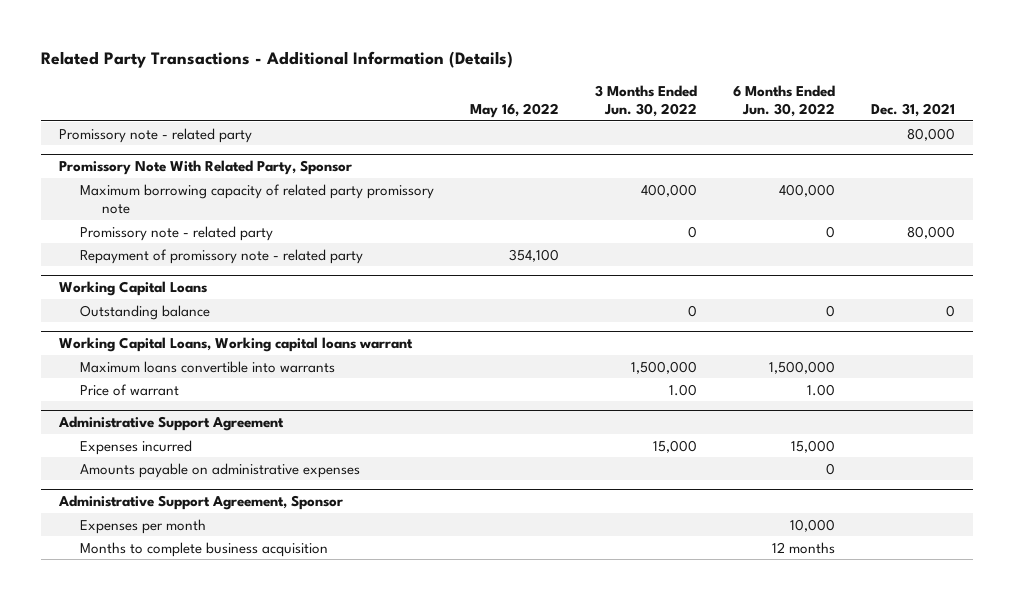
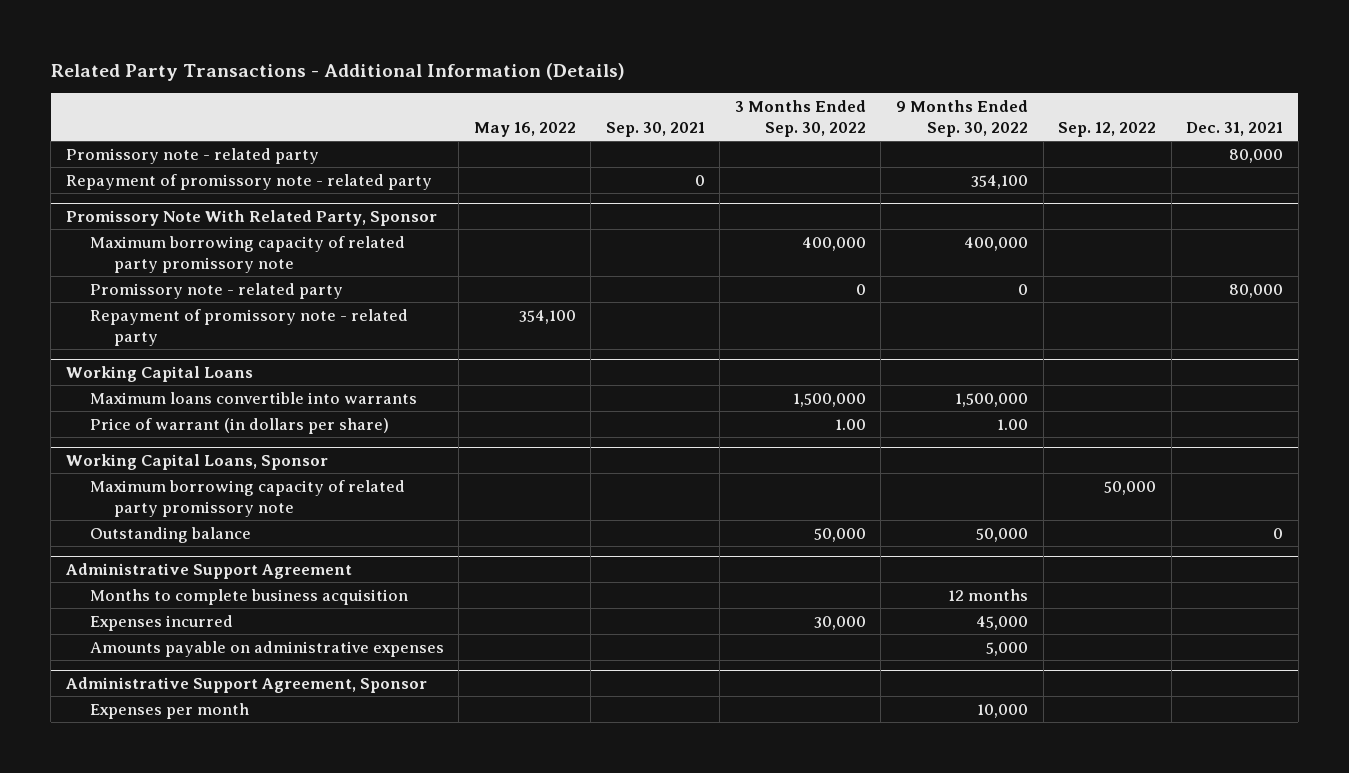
[595,84,698,118] 3 Months Ended Jun. 30, 2022 -> none
[733,84,836,118] 6 Months Ended Jun. 30, 2022 -> none
none -> [605,122,705,138] Sep. 30, 2021
none -> [734,99,866,138] 3 Months Ended Sep. 30, 2022
none -> [896,99,1029,138] 9 Months Ended Sep. 30, 2022
none -> [1058,122,1157,138] Sep. 12, 2022
none -> [65,173,432,190] Repayment of promissory note - related party
[80,304,211,320] Outstanding balance -> none
[80,360,336,373] Maximum loans convertible into warrants -> none
[80,383,180,396] Price of warrant -> none
none -> [89,391,417,404] Maximum loans convertible into warrants
none -> [89,417,389,434] Price of warrant (in dollars per share)
[58,336,413,352] Working Capital Loans, Working capital loans warrant -> [65,454,328,471] Working Capital Loans, Sponsor
none -> [89,479,405,517] Maximum borrowing capacity of related party promissory note
none -> [89,526,251,543] Outstanding balance
none -> [89,588,408,605] Months to complete business acquisition
[80,541,329,557] Months to complete business acquisition -> none

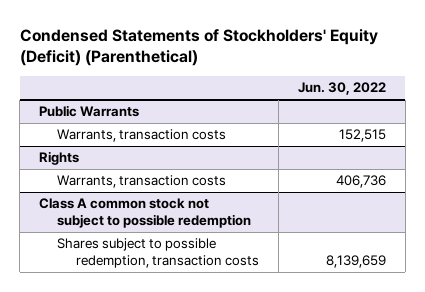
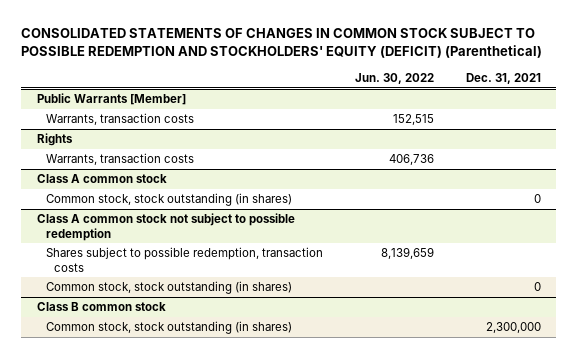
[19,28,378,67] Condensed Statements of Stockholders' Equity (Deficit) (Parenthetical) -> [20,28,542,59] CONSOLIDATED STATEMENTS OF CHANGES IN COMMON STOCK SUBJECT TO POSSIBLE REDEMPTION AND STOCKHOLDERS' EQUITY (DEFICIT) (Parenthetical)
none -> [465,72,541,84] Dec. 31, 2021
[39,105,140,118] Public Warrants -> [36,93,186,106] Public Warrants [Member]
none -> [36,174,167,184] Class A common stock
none -> [45,193,292,207] Common stock, stock outstanding (in shares)
none -> [45,281,292,295] Common stock, stock outstanding (in shares)
none -> [36,302,166,312] Class B common stock
none -> [45,321,292,335] Common stock, stock outstanding (in shares)

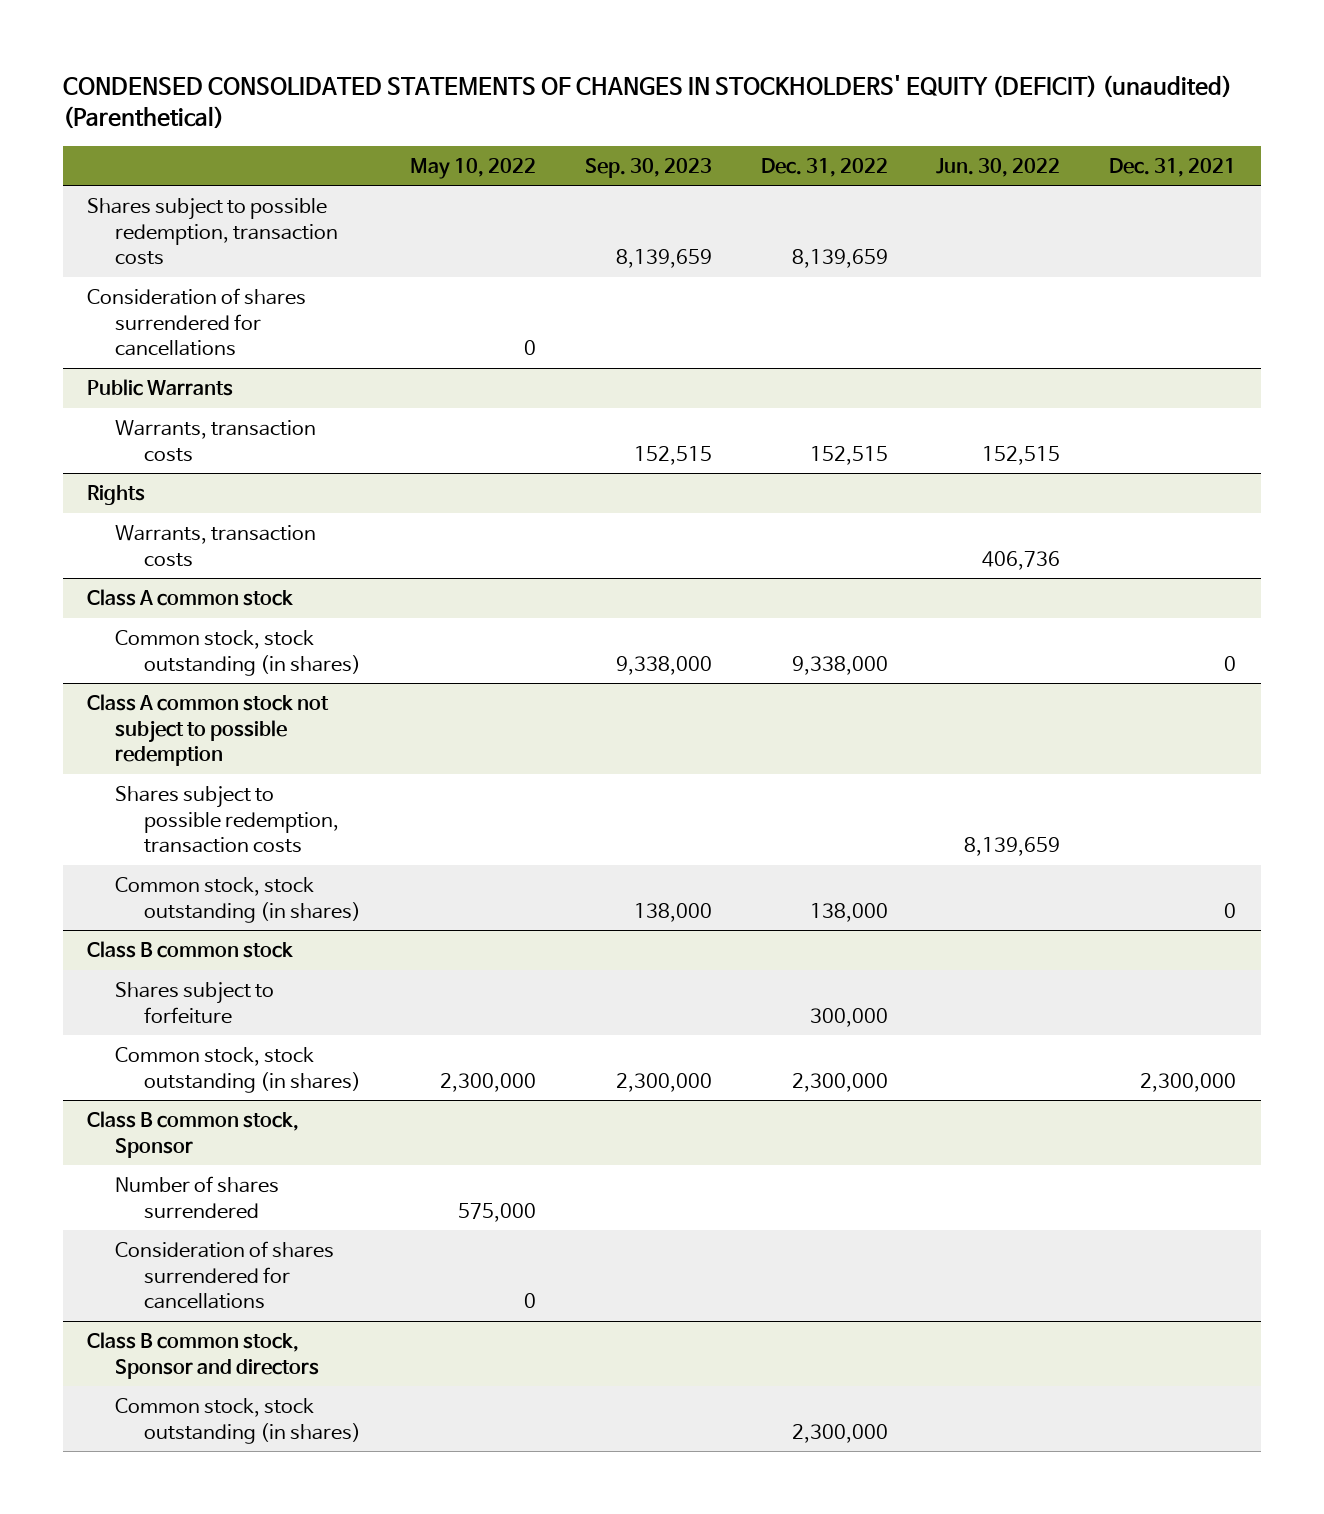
[20,28,542,59] CONSOLIDATED STATEMENTS OF CHANGES IN COMMON STOCK SUBJECT TO POSSIBLE REDEMPTION AND STOCKHOLDERS' EQUITY (DEFICIT) (Parenthetical) -> [62,75,1232,130] CONDENSED CONSOLIDATED STATEMENTS OF CHANGES IN STOCKHOLDERS' EQUITY (DEFICIT) (unaudited) (Parenthetical)
none -> [409,157,536,179] May 10, 2022
none -> [584,157,712,178] Sep. 30, 2023
none -> [760,157,888,177] Dec. 31, 2022
none -> [87,198,339,266] Shares subject to possible redemption, transaction costs
none -> [87,288,307,357] Consideration of shares surrendered for cancellations
[36,93,186,106] Public Warrants [Member] -> [87,379,234,397] Public Warrants
none -> [115,982,275,1024] Shares subject to forfeiture
none -> [87,1111,300,1158] Class B common stock, Sponsor
none -> [115,1176,280,1219] Number of shares surrendered
none -> [115,1241,335,1310] Consideration of shares surrendered for cancellations
none -> [87,1332,320,1379] Class B common stock, Sponsor and directors
none -> [115,1398,361,1444] Common stock, stock outstanding (in shares)

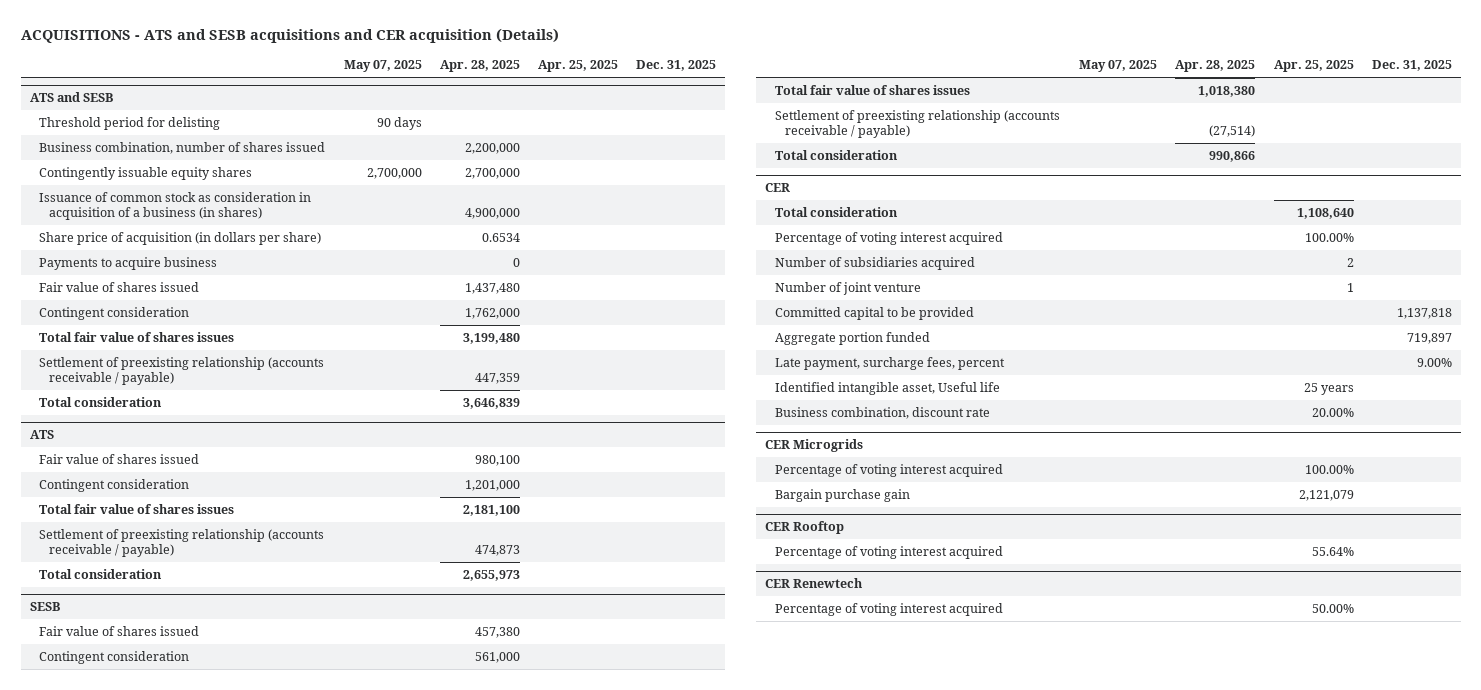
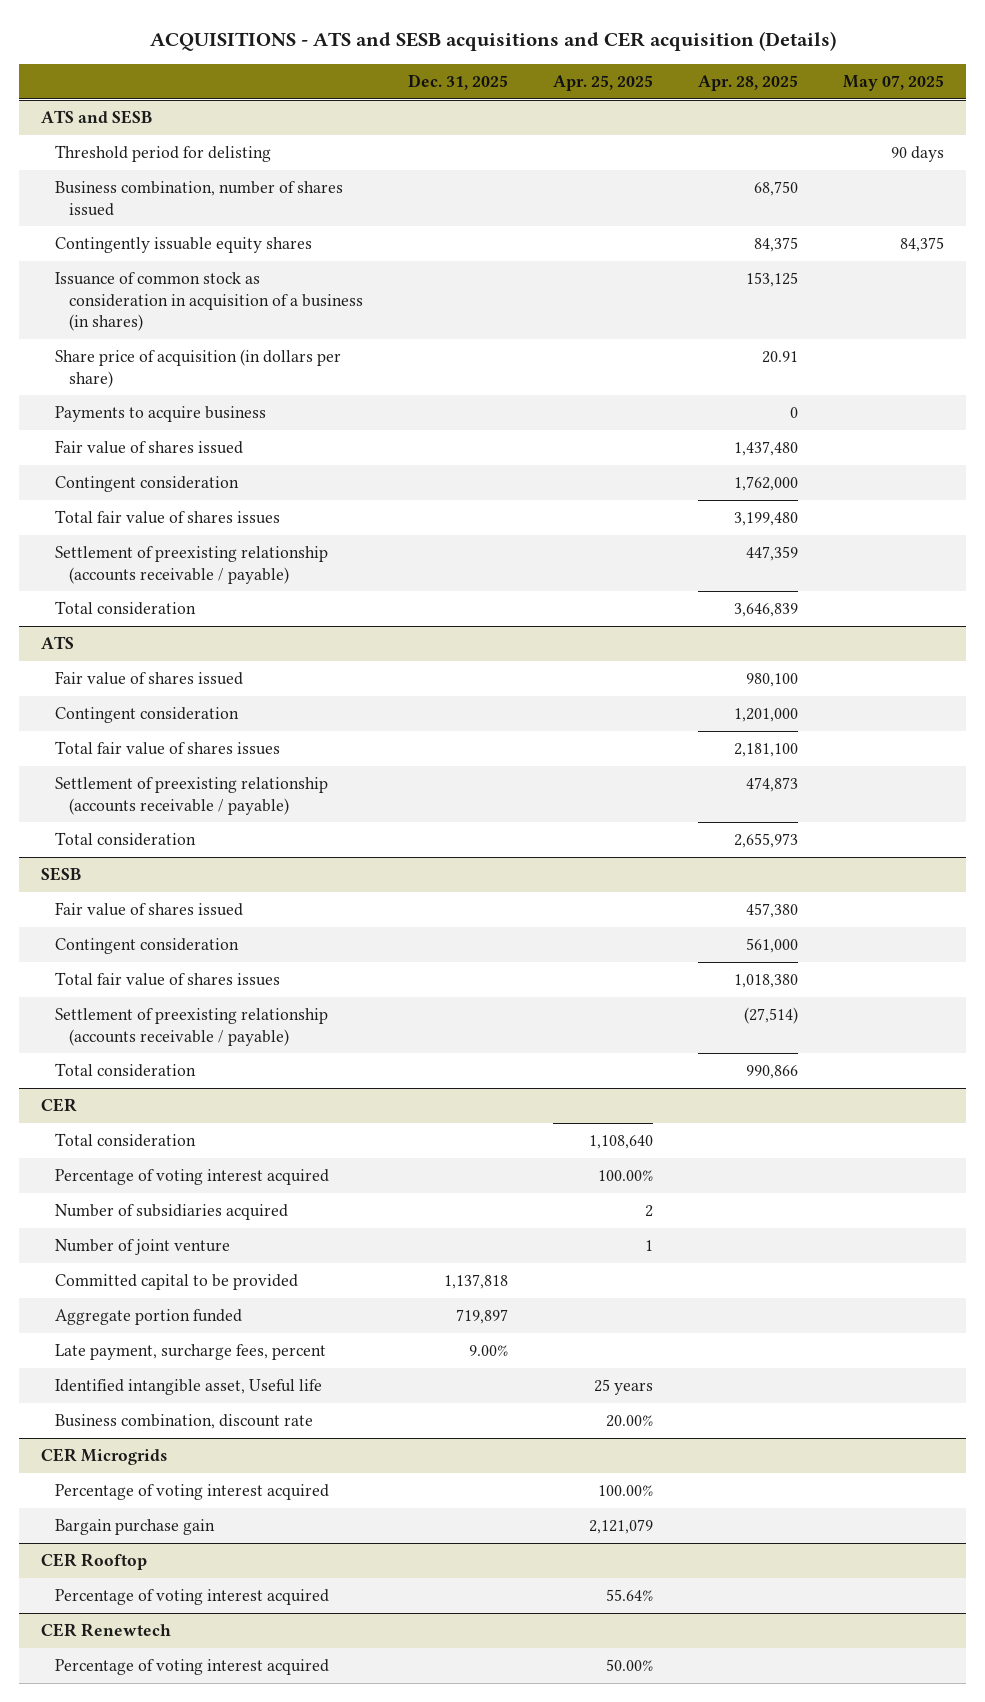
[464,142,520,154] 2,200,000 -> [754,181,799,197] 68,750
[366,167,422,179] 2,700,000 -> [899,237,944,253] 84,375
[464,167,520,179] 2,700,000 -> [754,237,799,253] 84,375
[464,208,520,220] 4,900,000 -> [746,272,799,288] 153,125
[481,232,520,242] 0.6534 -> [762,351,799,364] 20.91

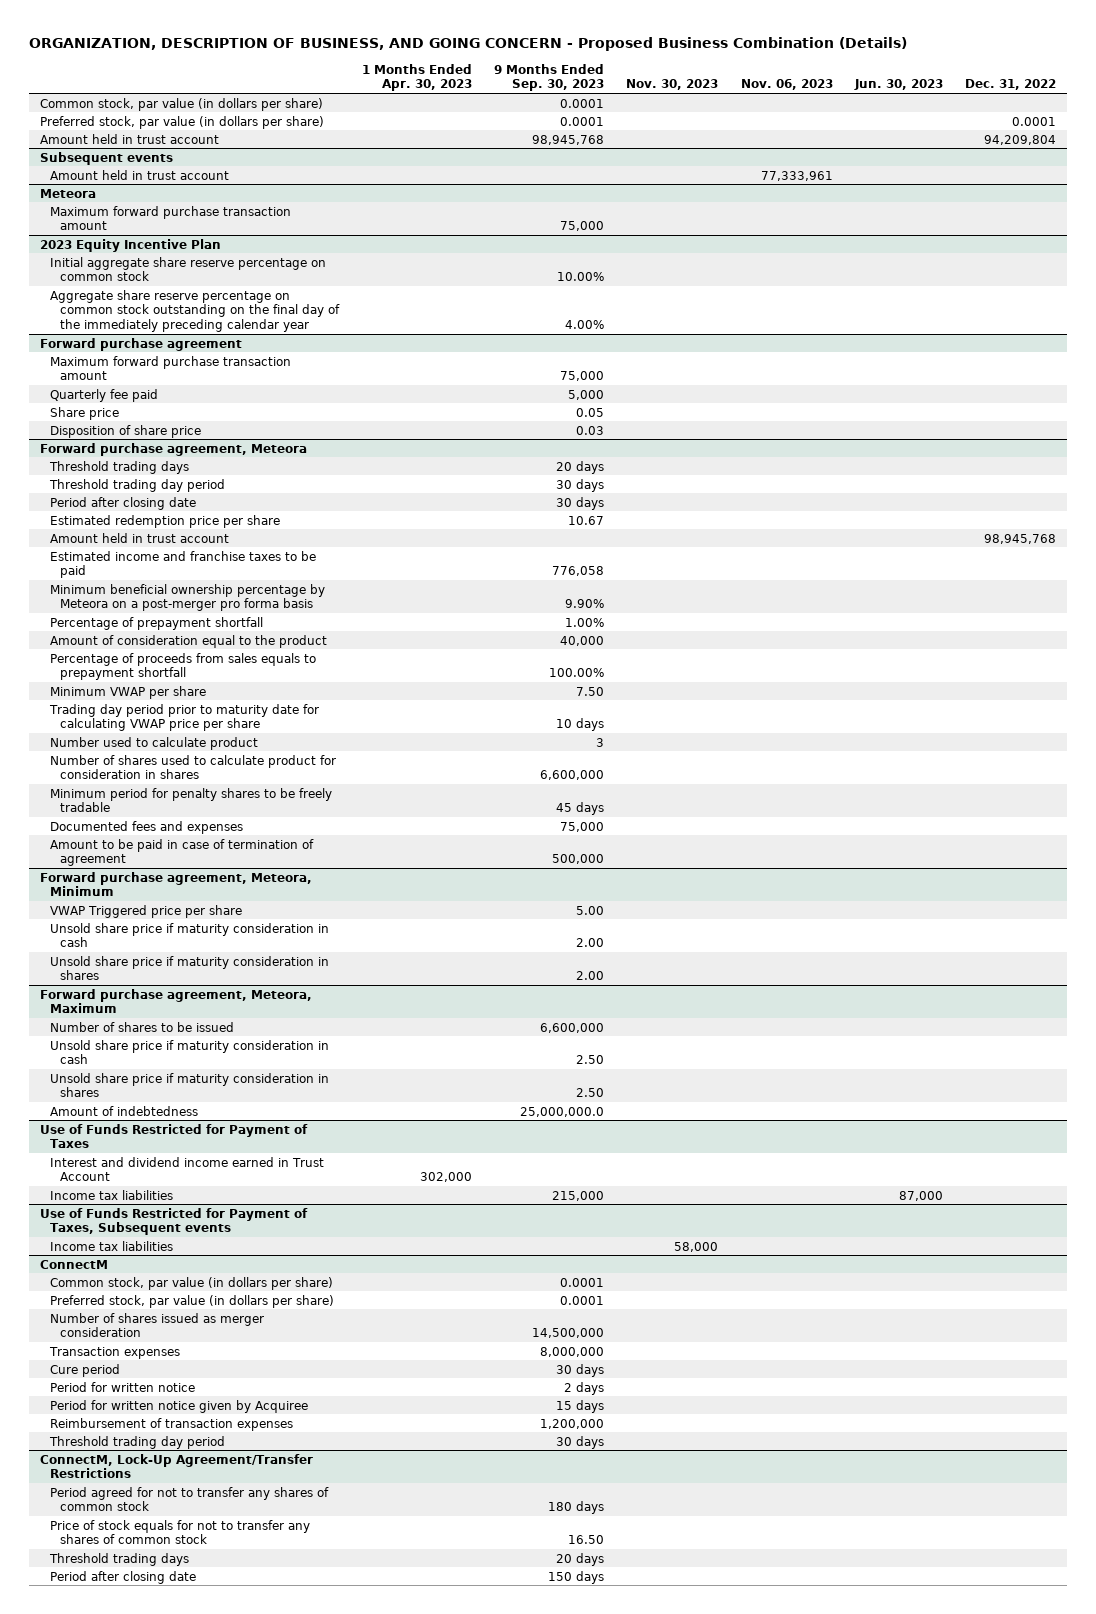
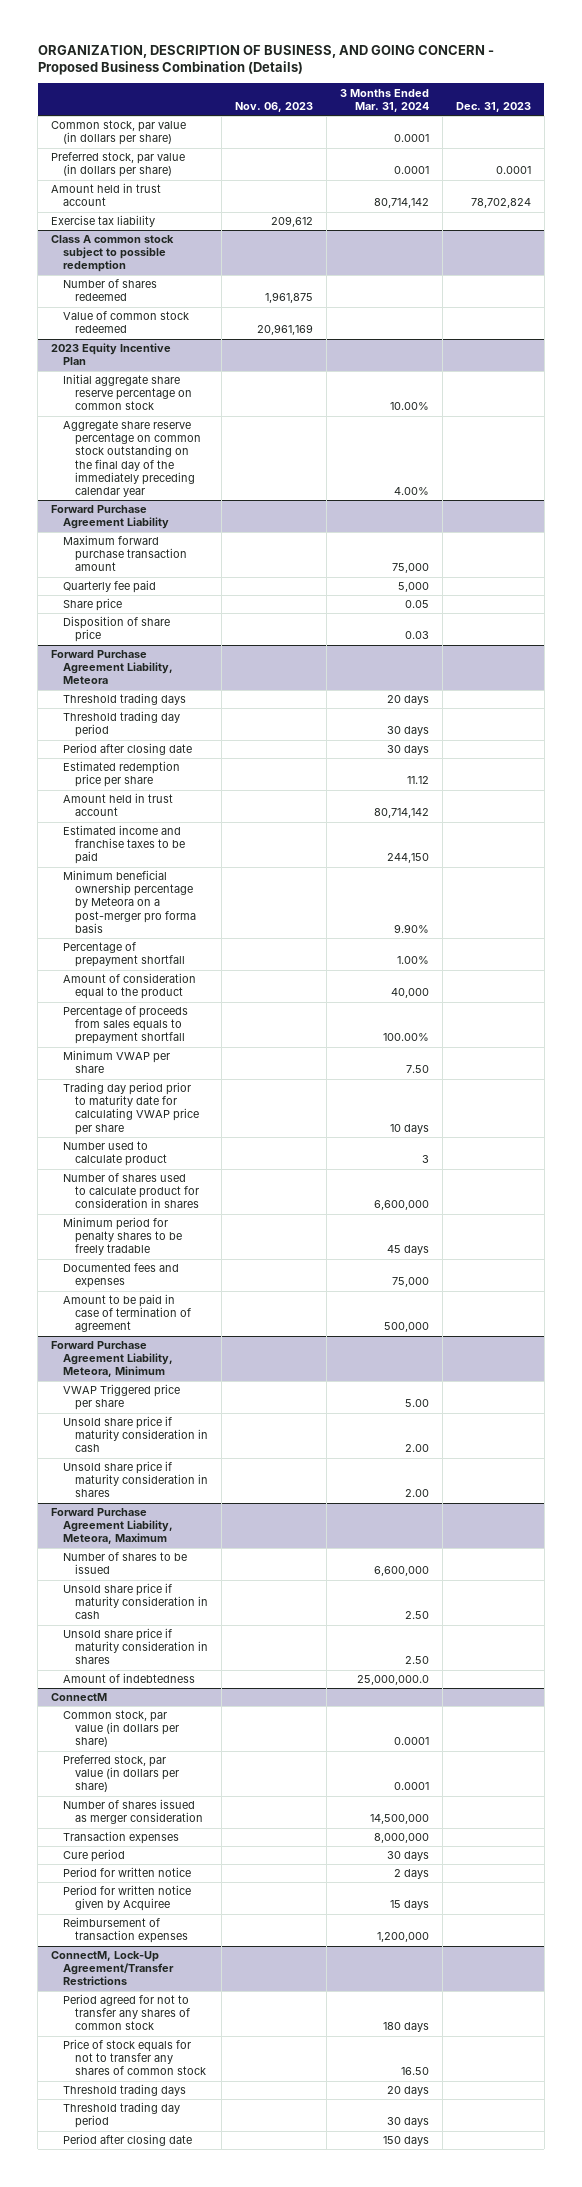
[361,63,472,92] 1 Months Ended Apr. 30, 2023 -> none
[493,63,604,92] 9 Months Ended Sep. 30, 2023 -> none
[626,79,719,91] Nov. 30, 2023 -> none
[853,79,943,91] Jun. 30, 2023 -> none
[965,79,1057,91] Dec. 31, 2022 -> none
none -> [339,88,429,112] 3 Months Ended Mar. 31, 2024
none -> [455,101,531,112] Dec. 31, 2023
[40,151,174,165] Subsequent events -> none
[50,169,230,180] Amount held in trust account -> none
[40,188,97,198] Meteora -> none
[50,205,292,231] Maximum forward purchase transaction amount -> none
none -> [50,215,155,228] Exercise tax liability
none -> [50,235,174,273] Class A common stock subject to possible redemption
none -> [63,279,158,302] Number of shares redeemed
none -> [63,311,190,334] Value of common stock redeemed
[40,337,243,351] Forward purchase agreement -> [50,505,170,530] Forward Purchase Agreement Liability
[40,442,308,456] Forward purchase agreement, Meteora -> [50,650,174,685] Forward Purchase Agreement Liability, Meteora
[40,871,313,897] Forward purchase agreement, Meteora, Minimum -> [50,1341,174,1378] Forward Purchase Agreement Liability, Meteora, Minimum
[40,988,313,1014] Forward purchase agreement, Meteora, Maximum -> [50,1508,174,1545] Forward Purchase Agreement Liability, Meteora, Maximum
[40,1123,309,1149] Use of Funds Restricted for Payment of Taxes -> none
[50,1156,325,1182] Interest and dividend income earned in Trust Account -> none
[50,1189,174,1200] Income tax liabilities -> none
[40,1207,309,1236] Use of Funds Restricted for Payment of Taxes, Subsequent events -> none
[50,1240,174,1251] Income tax liabilities -> none
[49,1435,226,1449] Threshold trading day period -> none
none -> [63,2102,181,2129] Threshold trading day period

